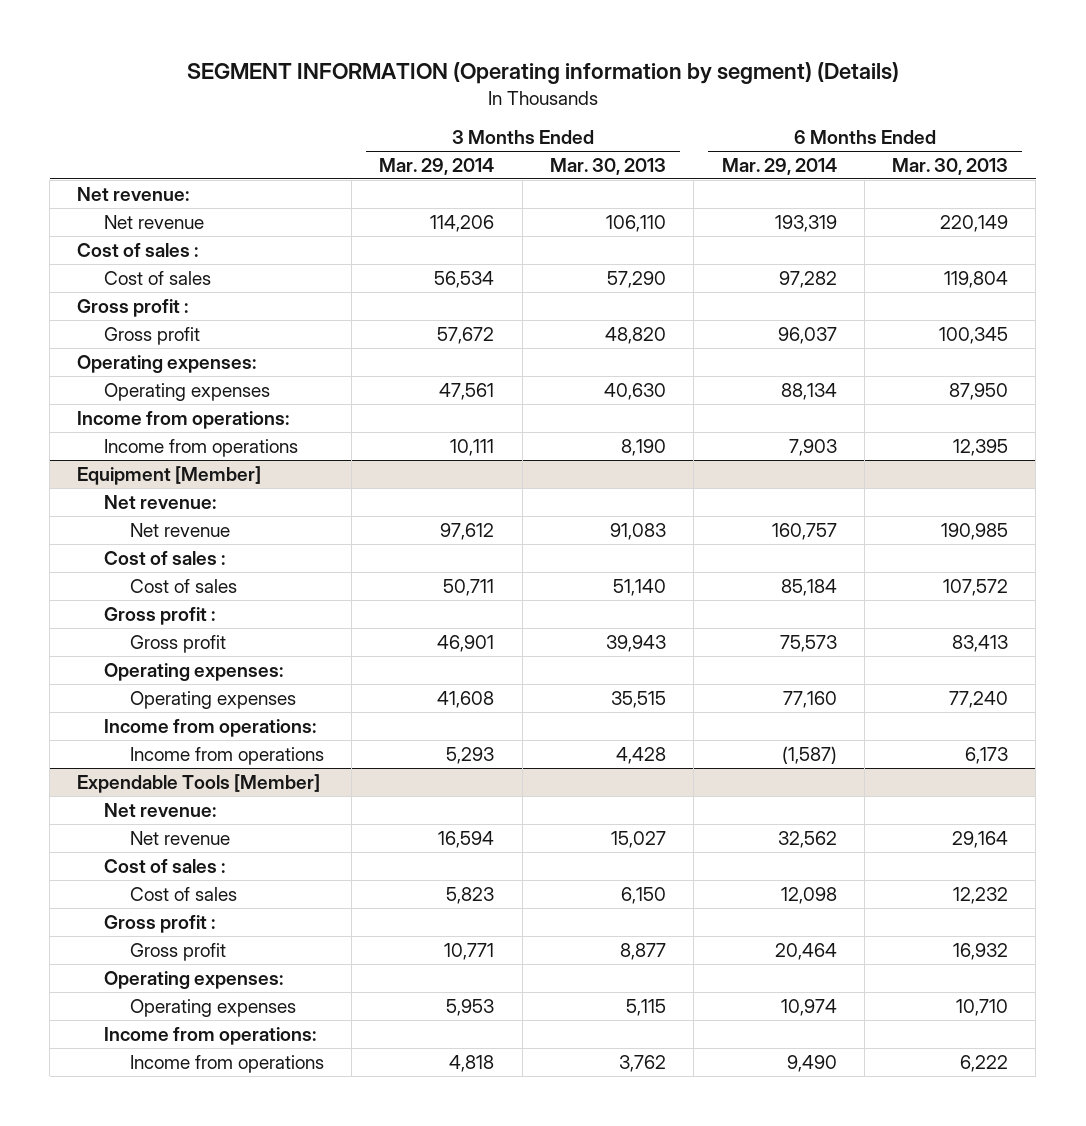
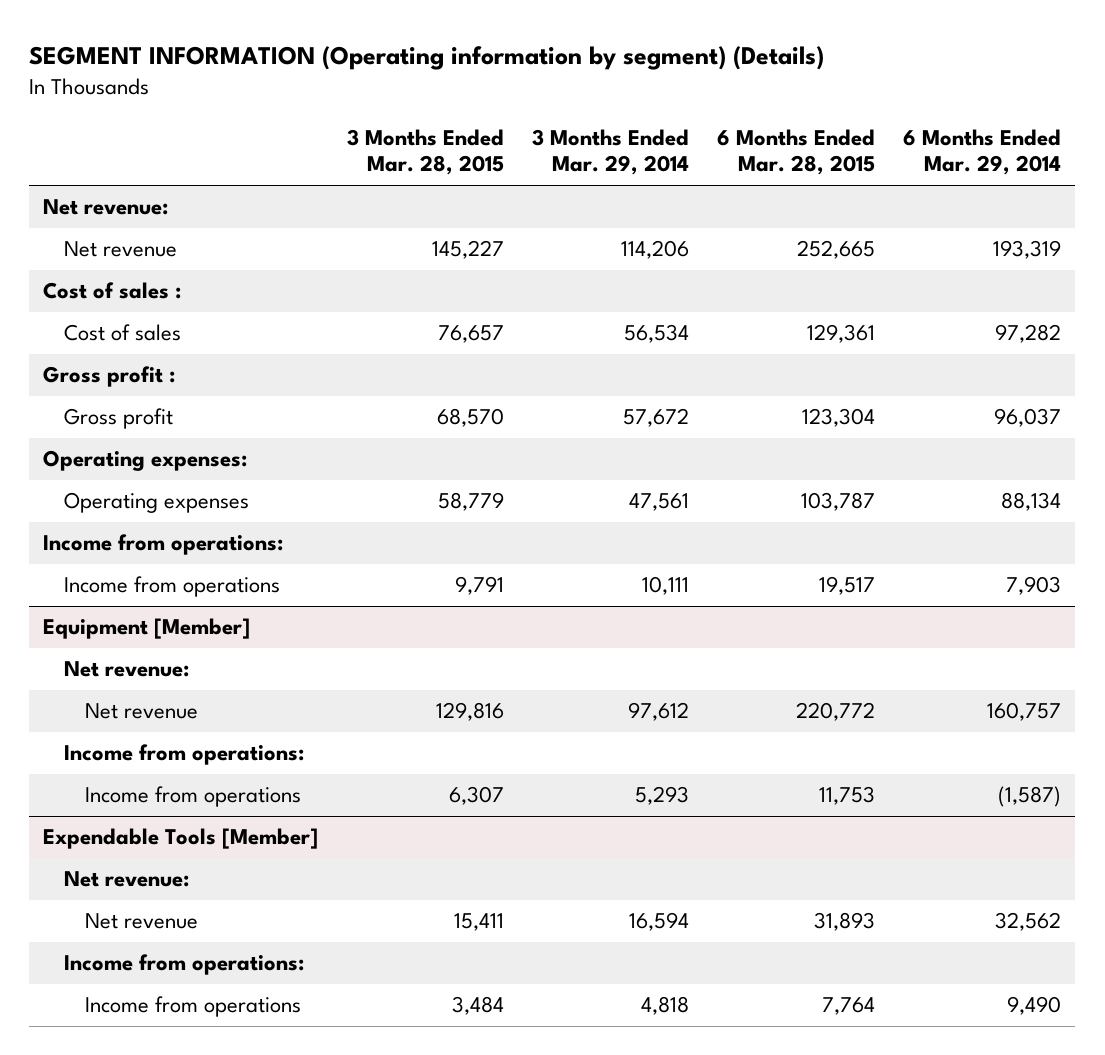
[550,157,667,175] Mar. 30, 2013 -> none
[892,157,1009,175] Mar. 30, 2013 -> none
none -> [346,128,504,176] 3 Months Ended Mar. 28, 2015
none -> [716,128,875,176] 6 Months Ended Mar. 28, 2015
[103,550,225,565] Cost of sales : -> none
[129,578,237,593] Cost of sales -> none
[103,606,215,625] Gross profit : -> none
[129,634,226,653] Gross profit -> none
[103,662,283,681] Operating expenses: -> none
[129,690,296,709] Operating expenses -> none
[103,858,225,873] Cost of sales : -> none
[129,886,237,901] Cost of sales -> none
[103,914,215,933] Gross profit : -> none
[129,942,226,961] Gross profit -> none
[103,970,283,989] Operating expenses: -> none
[129,998,296,1017] Operating expenses -> none

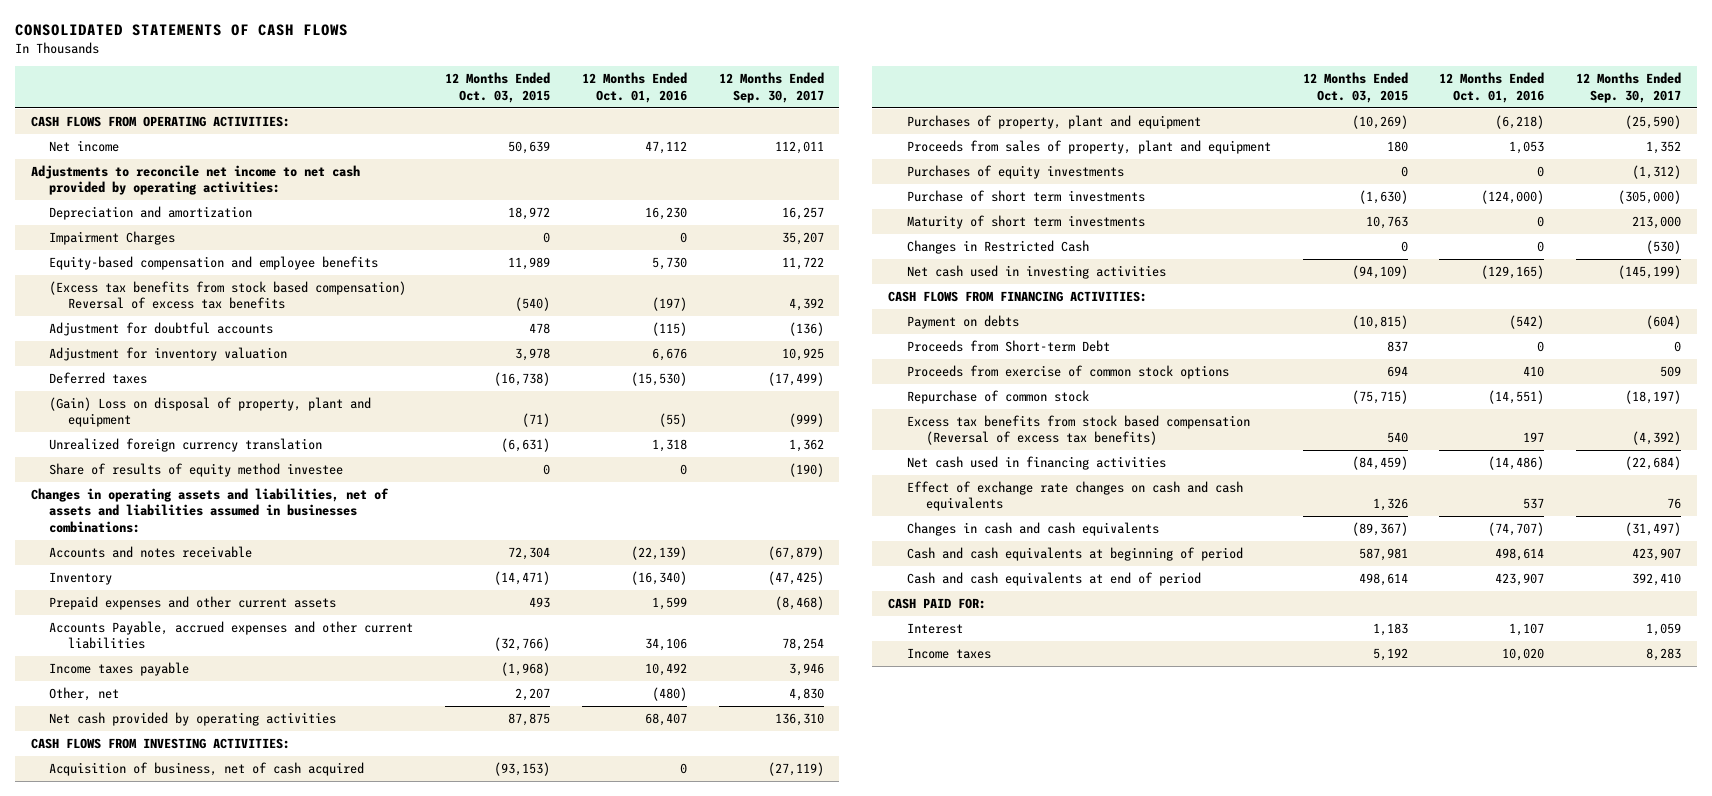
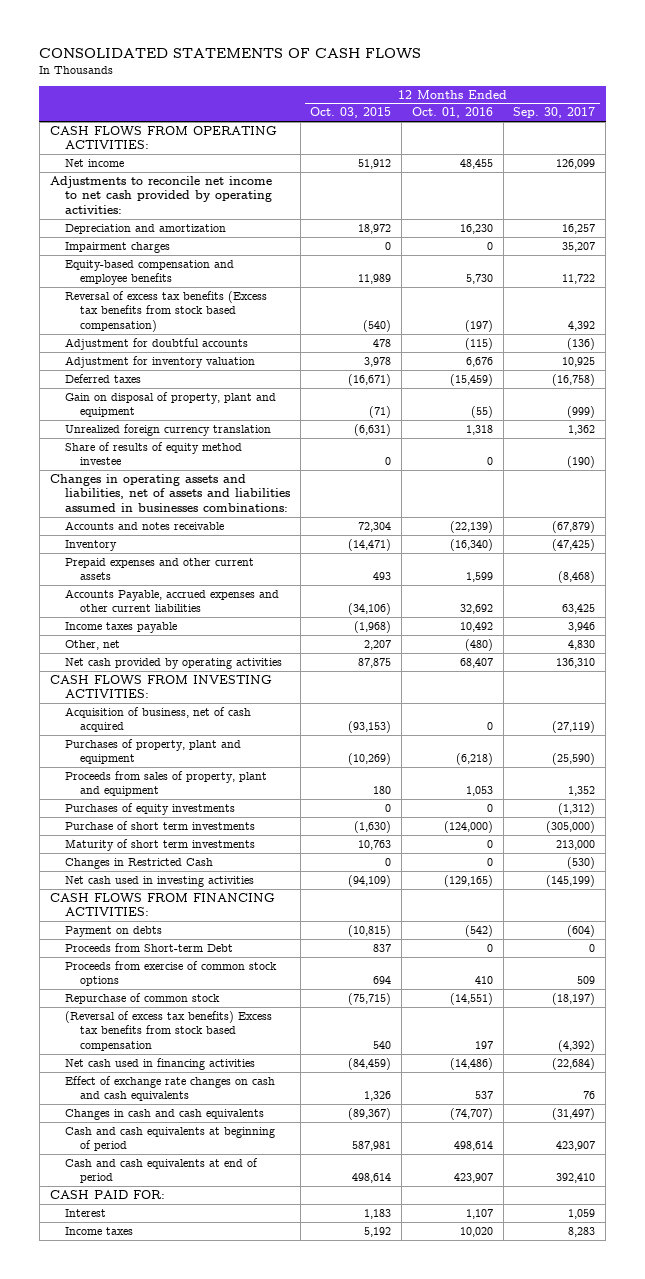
[508,141,551,155] 50,639 -> [358,158,392,169] 51,912
[644,141,687,155] 47,112 -> [459,158,493,169] 48,455
[774,141,824,155] 112,011 -> [556,158,596,169] 126,099
[49,231,176,246] Impairment Charges -> [64,241,170,253] Impairment charges
[49,281,407,310] (Excess tax benefits from stock based compensation) Reversal of excess tax benefits -> [64,290,267,332] Reversal of excess tax benefits (Excess tax benefits from stock based compensation)
[494,372,551,387] (16,738) -> [348,373,392,386] (16,671)
[630,372,687,387] (15,530) -> [449,373,493,386] (15,459)
[767,372,824,387] (17,499) -> [552,373,596,386] (16,758)
[49,397,372,428] (Gain) Loss on disposal of property, plant and equipment -> [64,391,276,418] Gain on disposal of property, plant and equipment
[494,637,551,652] (32,766) -> [348,603,392,616] (34,106)
[644,638,687,652] 34,106 -> [459,604,493,615] 32,692
[781,638,824,652] 78,254 -> [562,604,596,615] 63,425
[906,415,1250,446] Excess tax benefits from stock based compensation (Reversal of excess tax benefits) -> [64,1010,272,1051] (Reversal of excess tax benefits) Excess tax benefits from stock based compensation

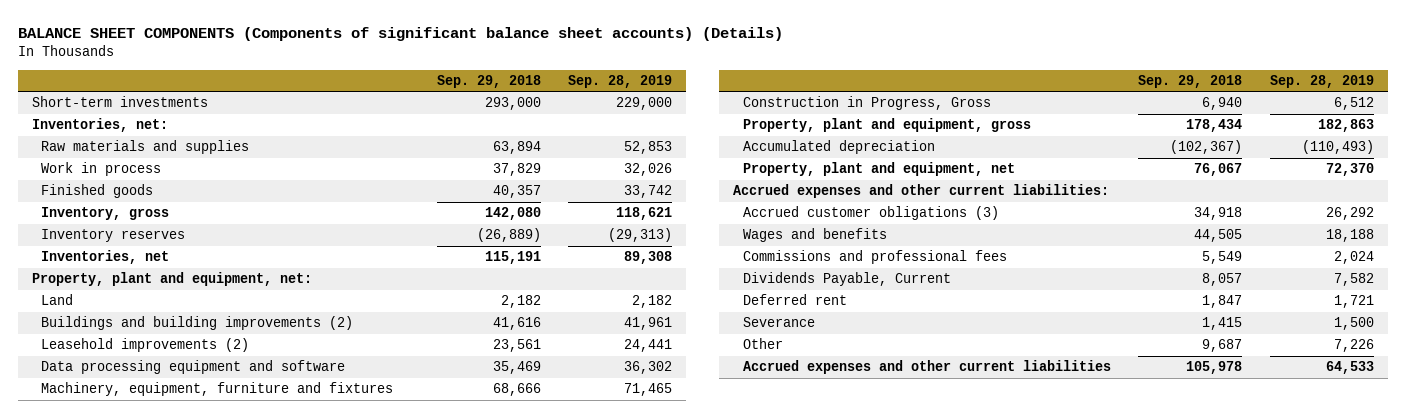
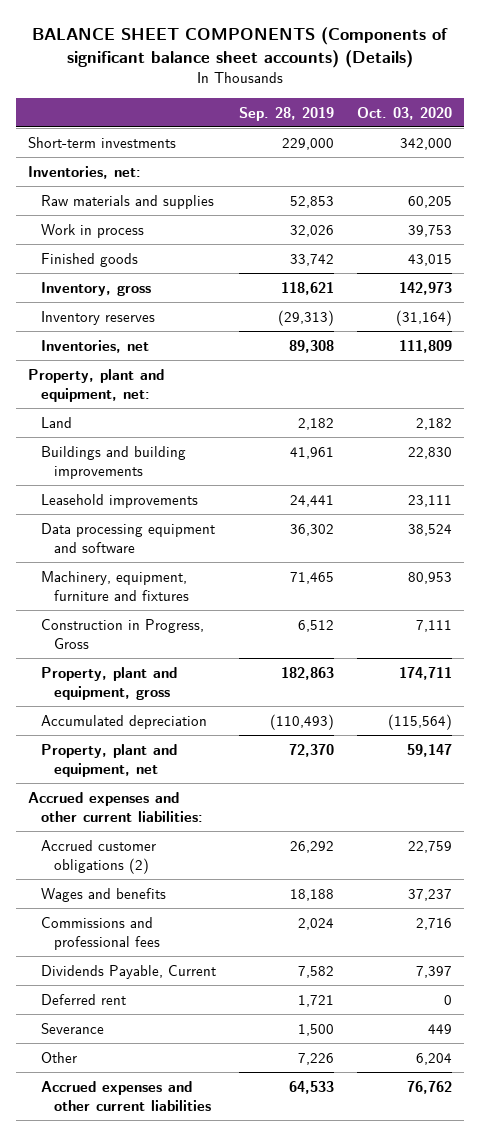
[436,74,541,88] Sep. 29, 2018 -> none
none -> [357,106,453,120] Oct. 03, 2020
[41,316,354,331] Buildings and building improvements (2) -> [41,445,187,479] Buildings and building improvements
[41,338,250,353] Leasehold improvements (2) -> [41,493,199,508] Leasehold improvements
[742,206,999,221] Accrued customer obligations (3) -> [41,839,157,874] Accrued customer obligations (2)

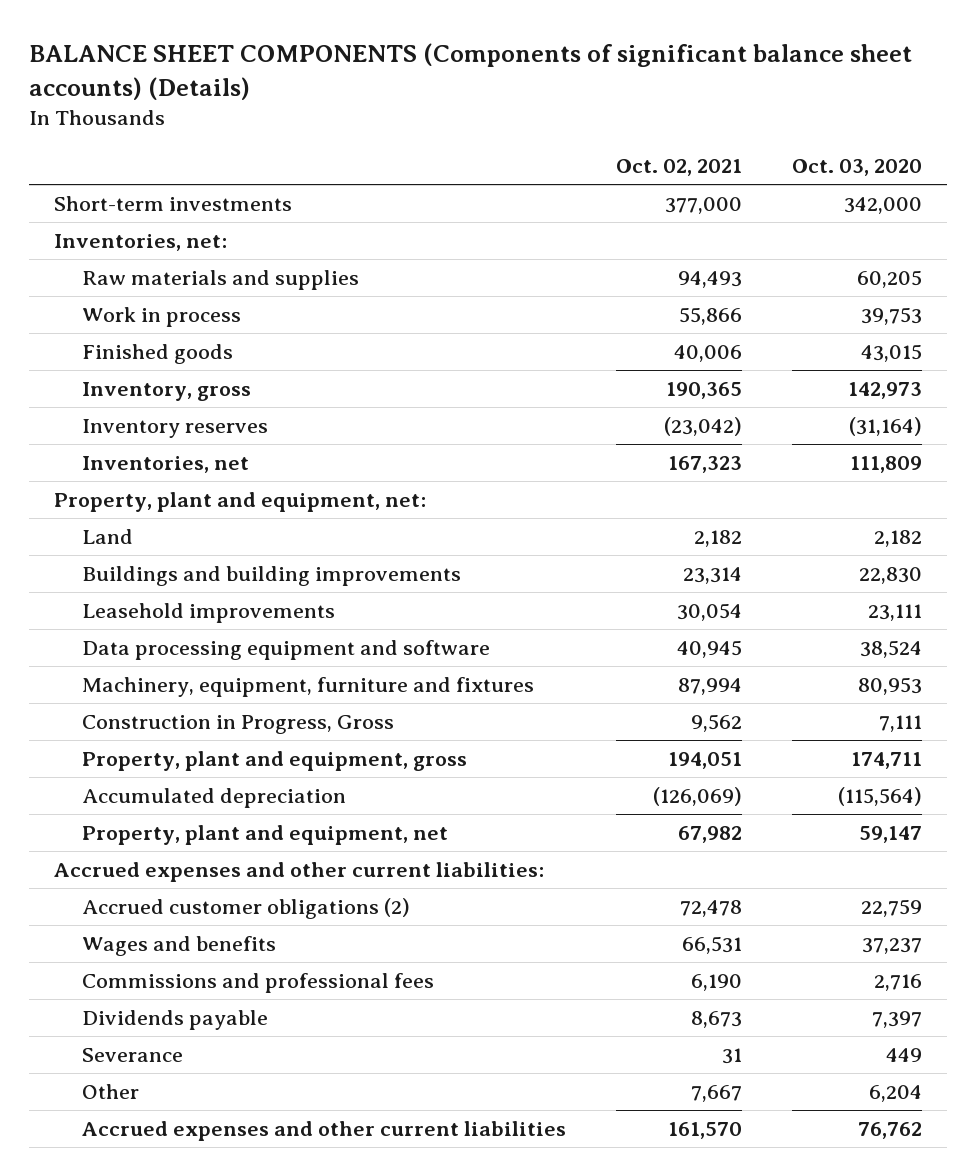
[239,106,335,121] Sep. 28, 2019 -> none
none -> [615,159,742,177] Oct. 02, 2021
[41,993,127,1005] Deferred rent -> none
[41,964,217,979] Dividends Payable, Current -> [81,1010,268,1031] Dividends payable

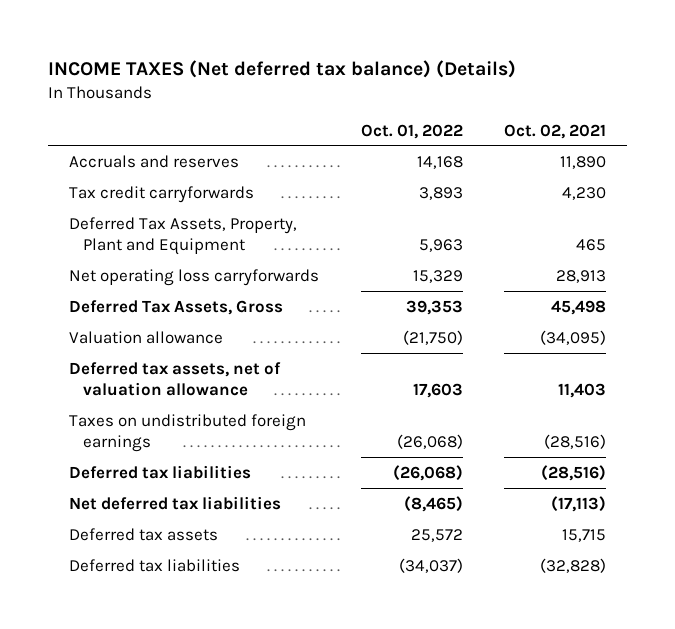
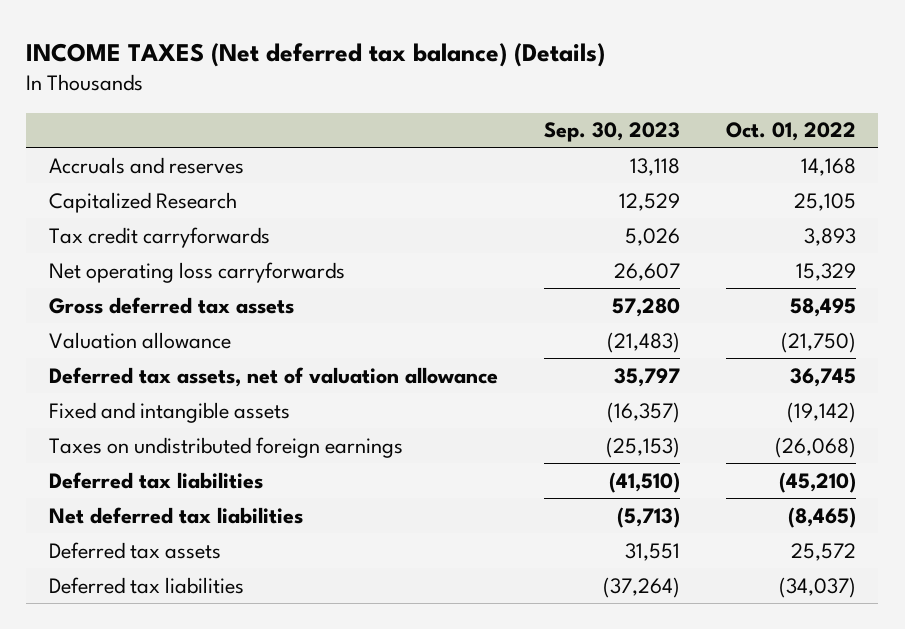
[504,123,607,139] Oct. 02, 2021 -> none
none -> [543,122,680,143] Sep. 30, 2023
none -> [49,191,238,213] Capitalized Research
[68,216,297,255] Deferred Tax Assets, Property, Plant and Equipment -> none
[68,299,283,315] Deferred Tax Assets, Gross -> [49,296,295,314] Gross deferred tax assets
[405,299,463,315] 39,353 -> [789,297,856,317] 58,495
[412,382,463,398] 17,603 -> [789,367,856,387] 36,745
none -> [49,401,291,423] Fixed and intangible assets
[392,464,463,481] (26,068) -> [778,471,856,493] (45,210)

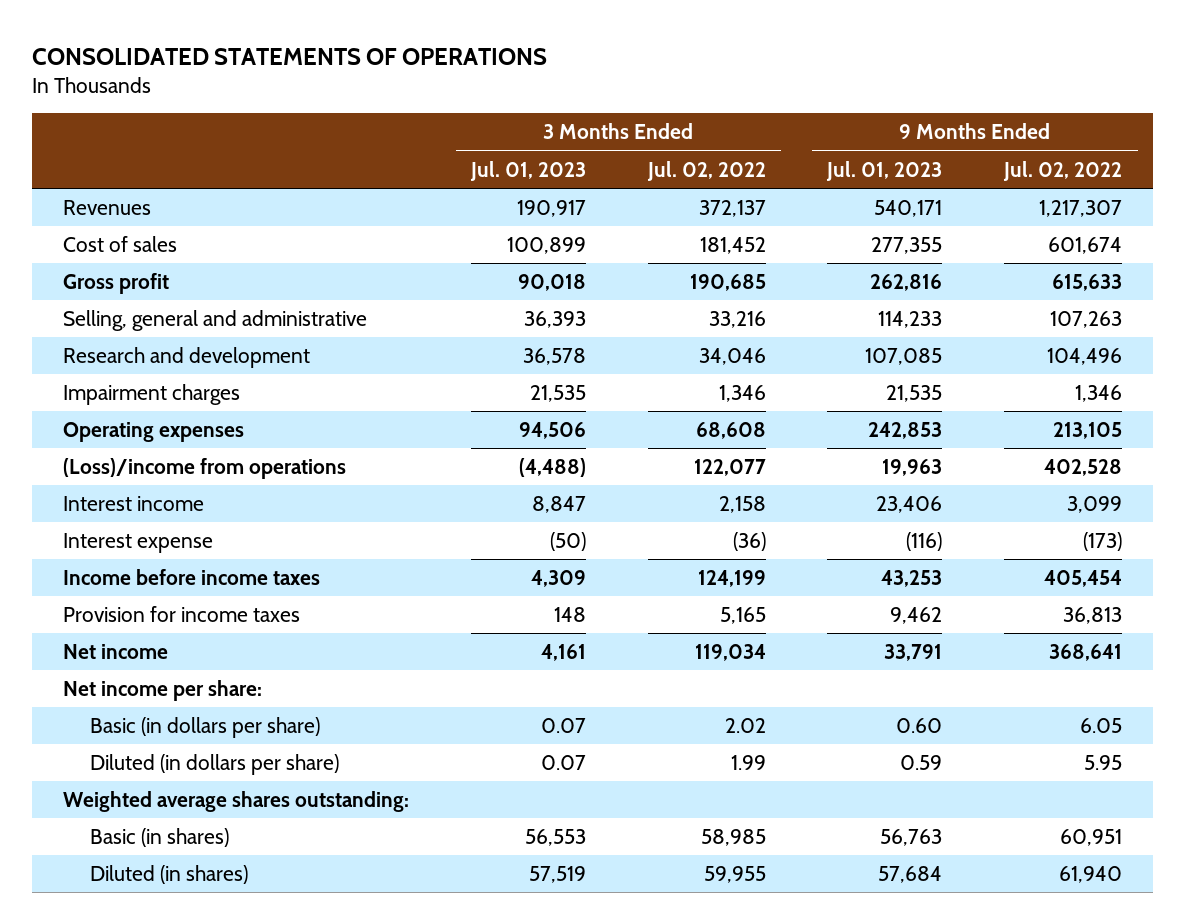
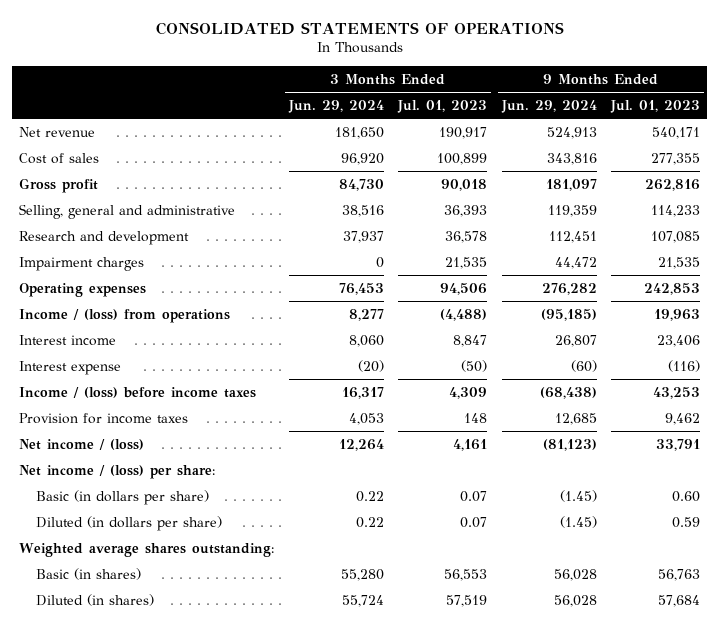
[646,160,766,181] Jul. 02, 2022 -> none
[1003,160,1123,181] Jul. 02, 2022 -> none
none -> [287,99,384,113] Jun. 29, 2024
none -> [500,99,597,113] Jun. 29, 2024
[63,200,152,216] Revenues -> [19,126,96,137] Net revenue
[63,458,347,480] (Loss)/income from operations -> [19,308,231,323] Income / (loss) from operations
[63,569,321,586] Income before income taxes -> [19,386,257,398] Income / (loss) before income taxes
[63,644,169,660] Net income -> [19,438,145,450] Net income / (loss)
[63,680,263,702] Net income per share: -> [19,464,216,479] Net income / (loss) per share:

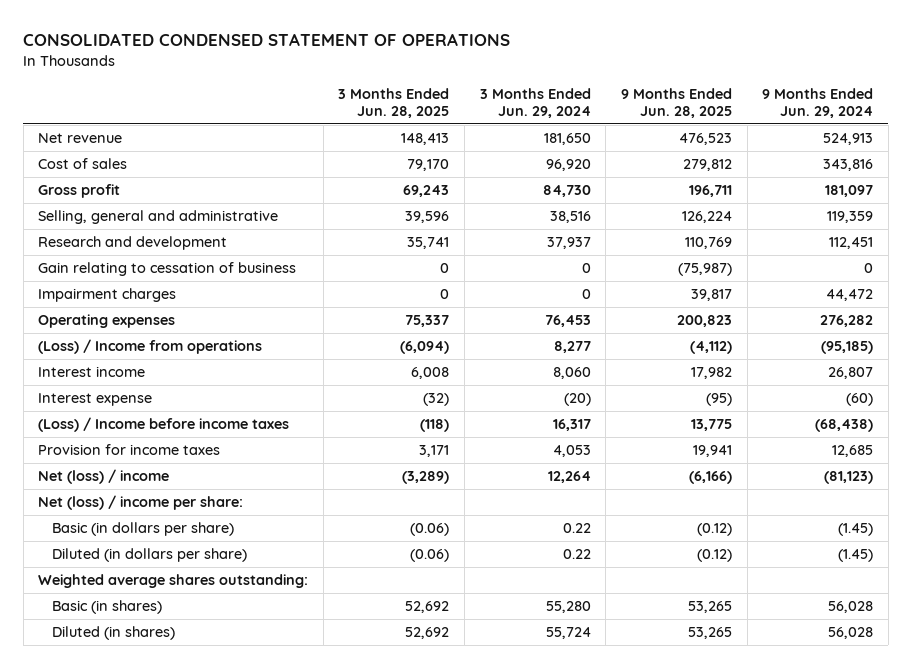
[155,21,564,35] CONSOLIDATED STATEMENTS OF OPERATIONS -> [23,33,511,47] CONSOLIDATED CONDENSED STATEMENT OF OPERATIONS
[397,99,488,113] Jul. 01, 2023 -> none
[610,99,701,113] Jul. 01, 2023 -> none
none -> [338,87,450,119] 3 Months Ended Jun. 28, 2025
none -> [620,87,732,119] 9 Months Ended Jun. 28, 2025
none -> [38,262,297,277] Gain relating to cessation of business
[19,308,231,323] Income / (loss) from operations -> [38,339,263,355] (Loss) / Income from operations
[19,386,257,398] Income / (loss) before income taxes -> [38,417,290,433] (Loss) / Income before income taxes
[19,438,145,450] Net income / (loss) -> [38,469,170,485] Net (loss) / income
[19,464,216,479] Net income / (loss) per share: -> [38,495,244,511] Net (loss) / income per share:

